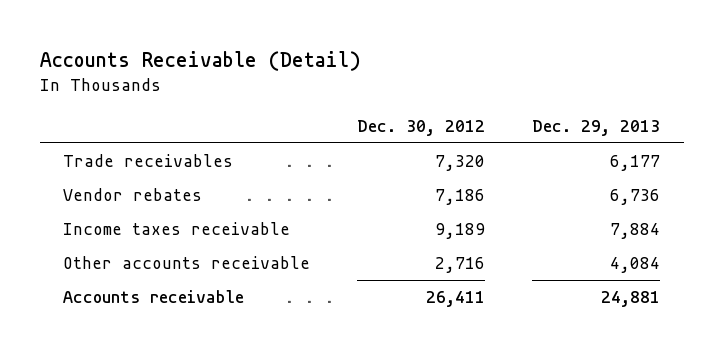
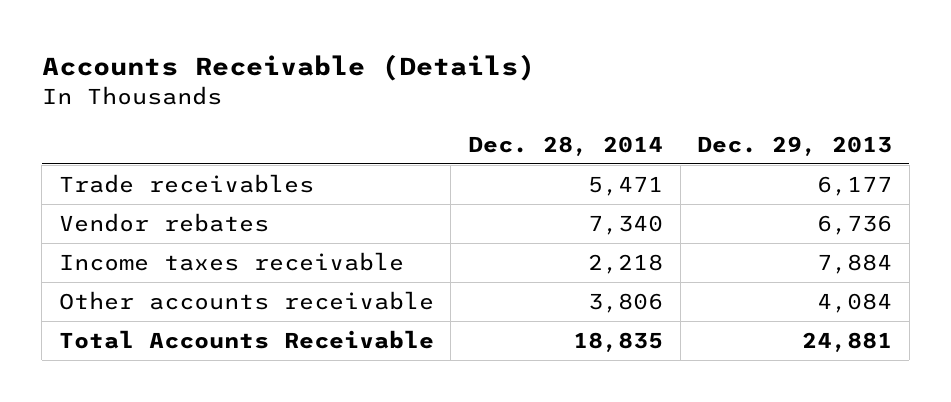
[39,50,361,71] Accounts Receivable (Detail) -> [41,53,535,81] Accounts Receivable (Details)
[357,119,486,136] Dec. 30, 2012 -> none
none -> [468,135,664,156] Dec. 28, 2014
[63,290,245,304] Accounts receivable -> [58,329,434,349] Total Accounts Receivable

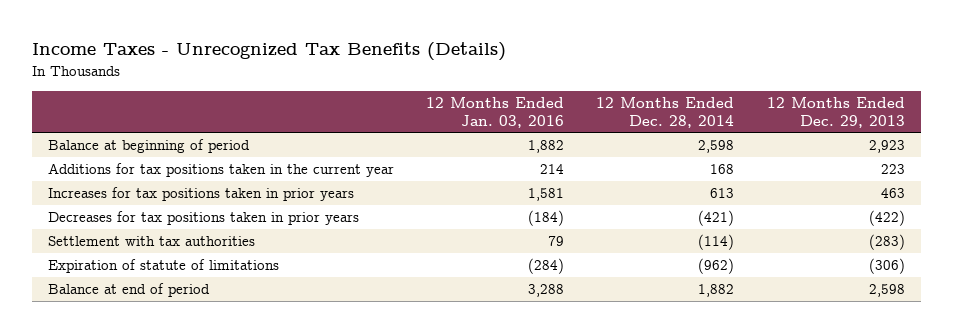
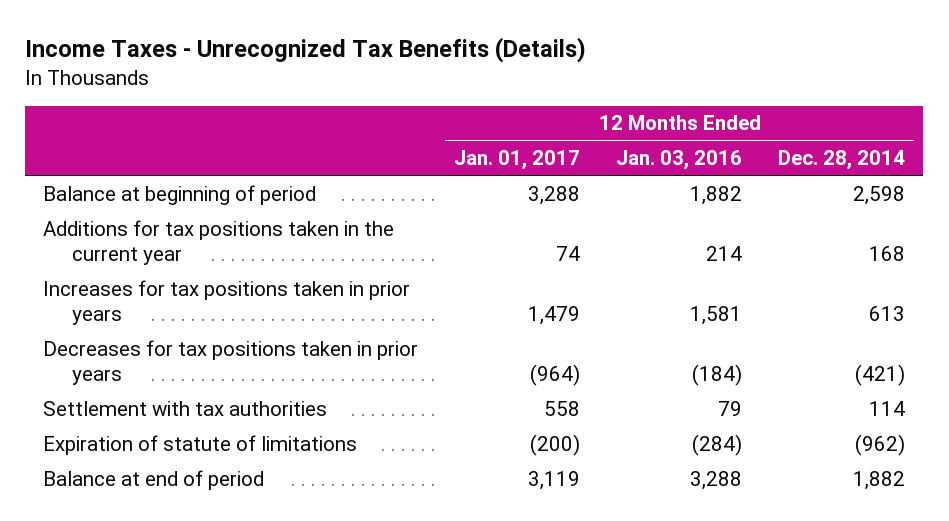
[766,96,905,128] 12 Months Ended Dec. 29, 2013 -> none
none -> [454,150,581,171] Jan. 01, 2017
[698,233,735,250] (114) -> [869,400,906,416] 114

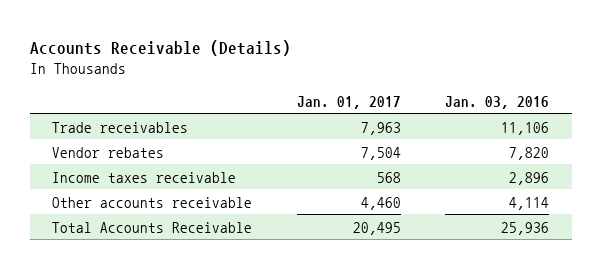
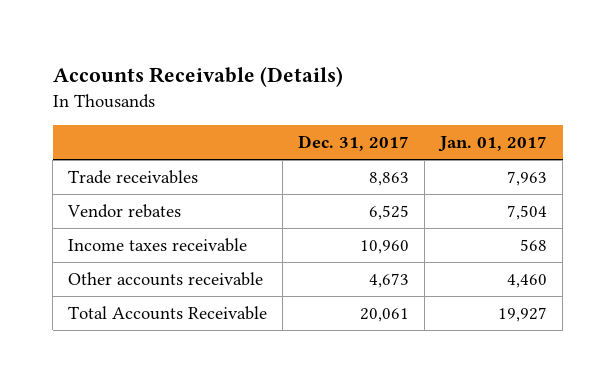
[445,95,550,109] Jan. 03, 2016 -> none
none -> [298,135,410,152] Dec. 31, 2017
[352,221,401,235] 20,495 -> [498,306,548,322] 19,927

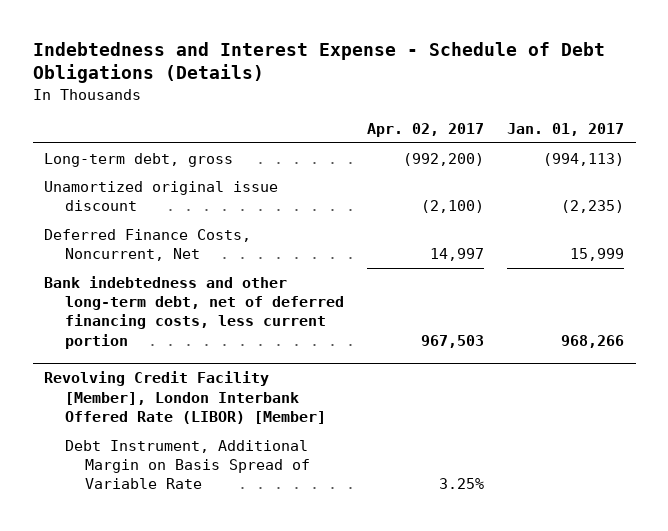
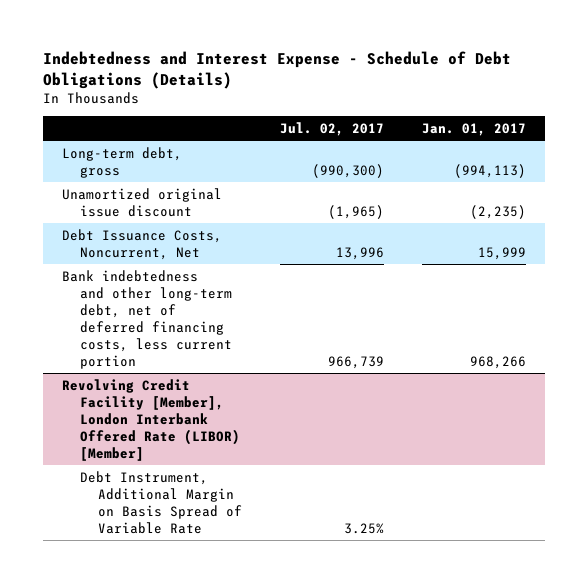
[366,123,484,138] Apr. 02, 2017 -> none
none -> [279,121,384,136] Jul. 02, 2017
[44,228,252,261] Deferred Finance Costs, Noncurrent, Net -> [62,228,223,260] Debt Issuance Costs, Noncurrent, Net

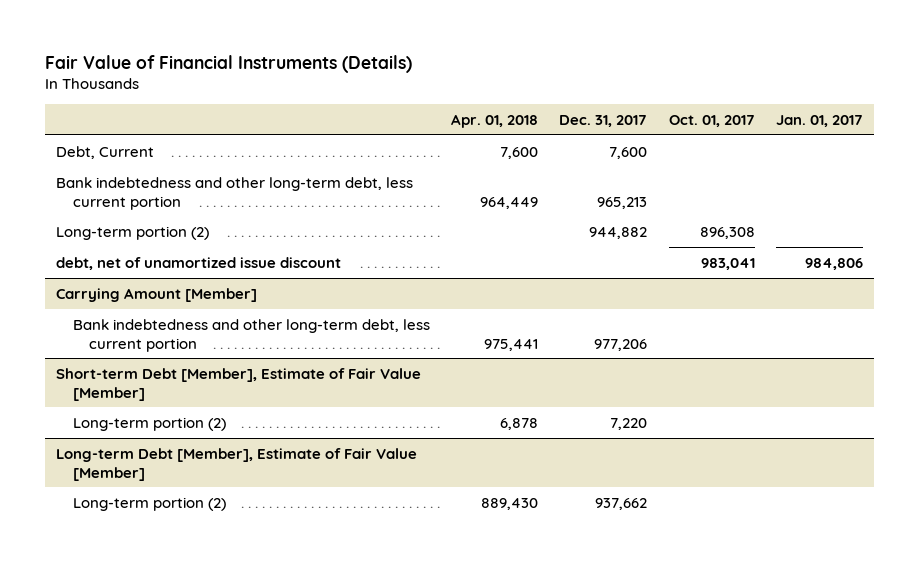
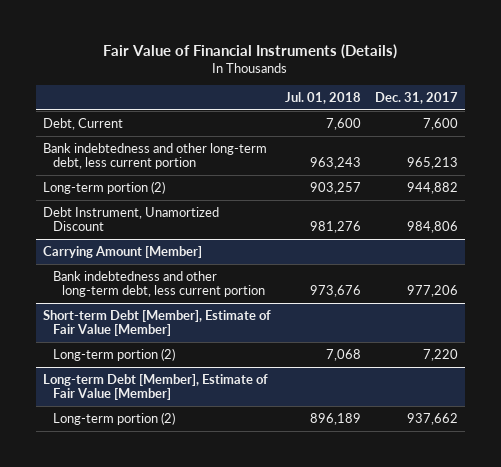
[451,113,539,128] Apr. 01, 2018 -> none
[668,114,755,127] Oct. 01, 2017 -> none
[776,114,864,127] Jan. 01, 2017 -> none
none -> [284,92,361,105] Jul. 01, 2018
[55,256,341,270] debt, net of unamortized issue discount -> none
none -> [43,206,220,232] Debt Instrument, Unamortized Discount

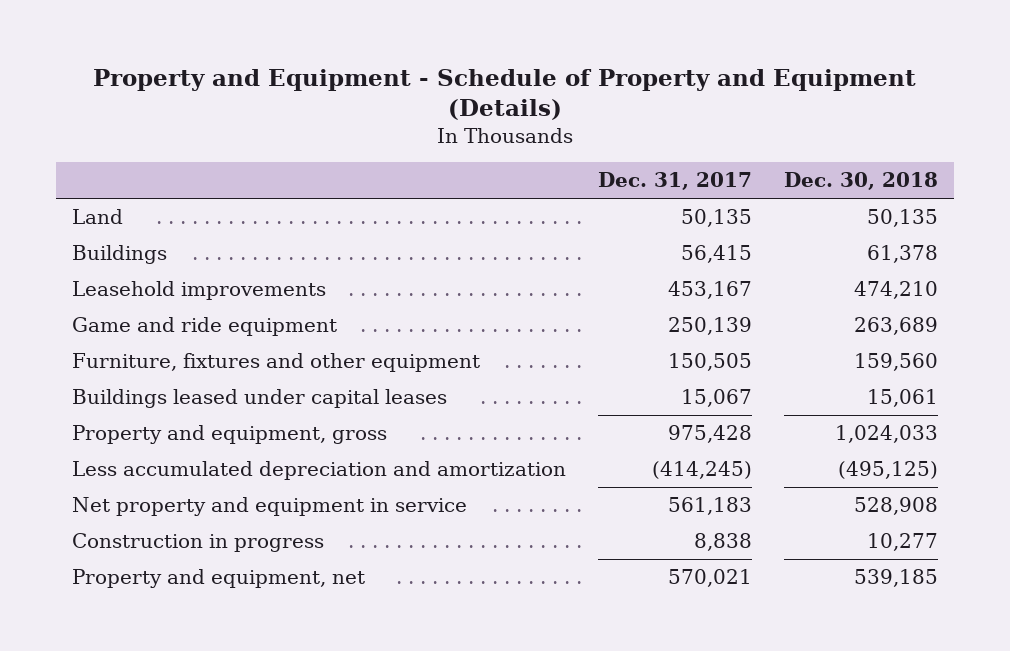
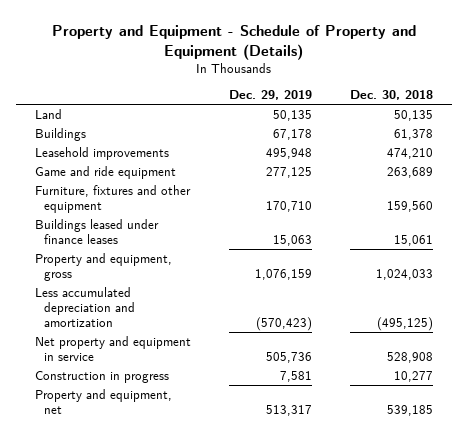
[597,172,752,191] Dec. 31, 2017 -> none
none -> [229,90,313,101] Dec. 29, 2019
[72,389,448,409] Buildings leased under capital leases -> [35,218,160,245] Buildings leased under finance leases

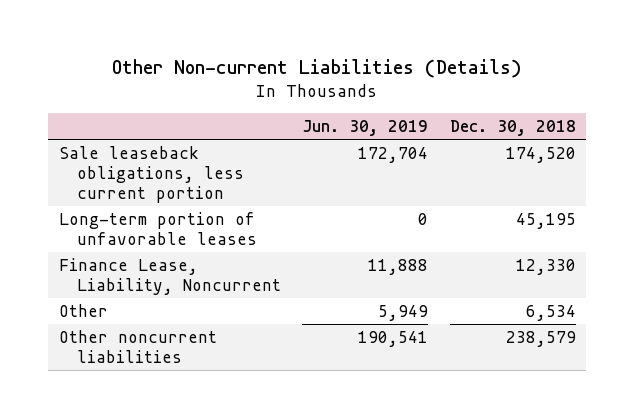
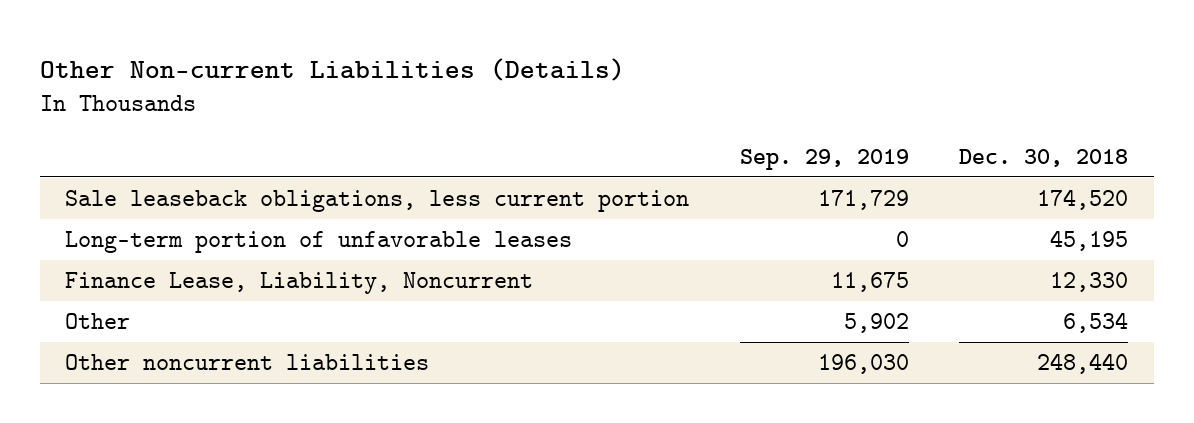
[302,120,429,137] Jun. 30, 2019 -> none
none -> [739,148,909,170] Sep. 29, 2019
[505,330,576,347] 238,579 -> [1037,352,1129,374] 248,440

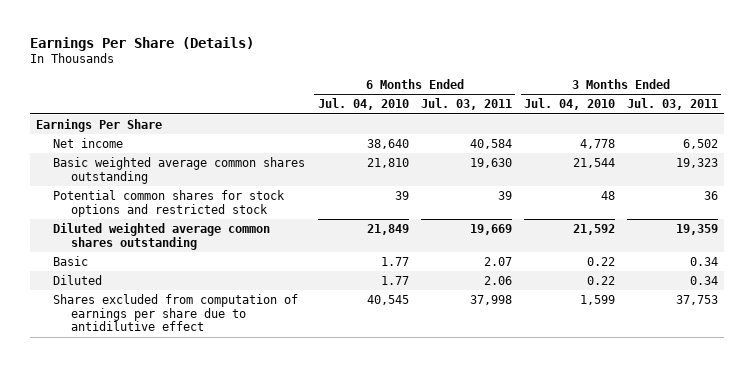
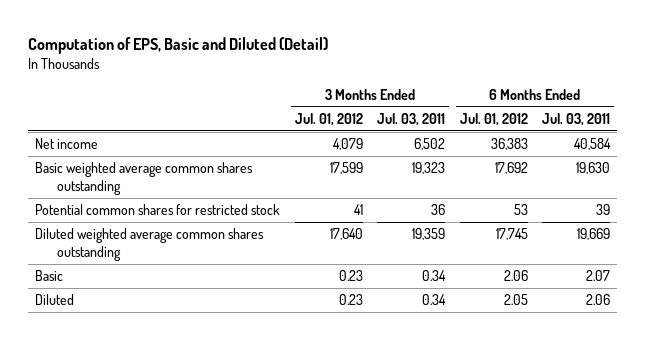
[29,36,254,51] Earnings Per Share (Details) -> [28,36,329,54] Computation of EPS, Basic and Diluted (Detail)
[317,98,409,111] Jul. 04, 2010 -> none
[524,98,616,111] Jul. 04, 2010 -> none
none -> [294,113,363,127] Jul. 01, 2012
none -> [459,113,528,127] Jul. 01, 2012
[35,118,162,132] Earnings Per Share -> none
[53,189,286,217] Potential common shares for stock options and restricted stock -> [35,204,281,216] Potential common shares for restricted stock
[53,293,299,332] Shares excluded from computation of earnings per share due to antidilutive effect -> none

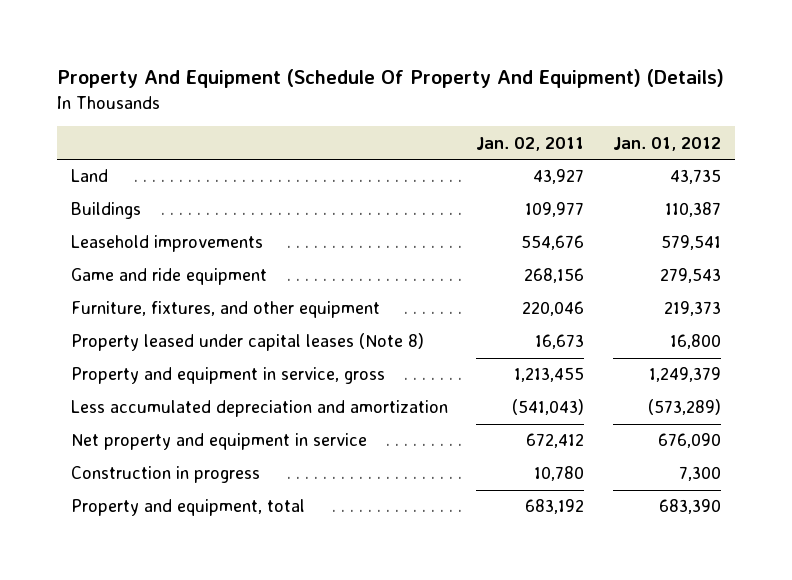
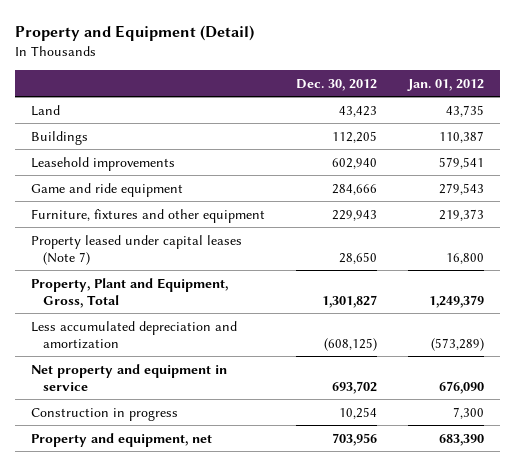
[56,69,724,89] Property And Equipment (Schedule Of Property And Equipment) (Details) -> [15,25,255,42] Property and Equipment (Detail)
[476,136,585,151] Jan. 02, 2011 -> none
none -> [296,78,378,91] Dec. 30, 2012
[70,301,380,319] Furniture, fixtures, and other equipment -> [30,208,265,223] Furniture, fixtures and other equipment
[70,333,424,352] Property leased under capital leases (Note 8) -> [30,234,242,265] Property leased under capital leases (Note 7)
[70,367,385,385] Property and equipment in service, gross -> [30,277,228,308] Property, Plant and Equipment, Gross, Total
[70,499,305,517] Property and equipment, total -> [30,432,212,447] Property and equipment, net

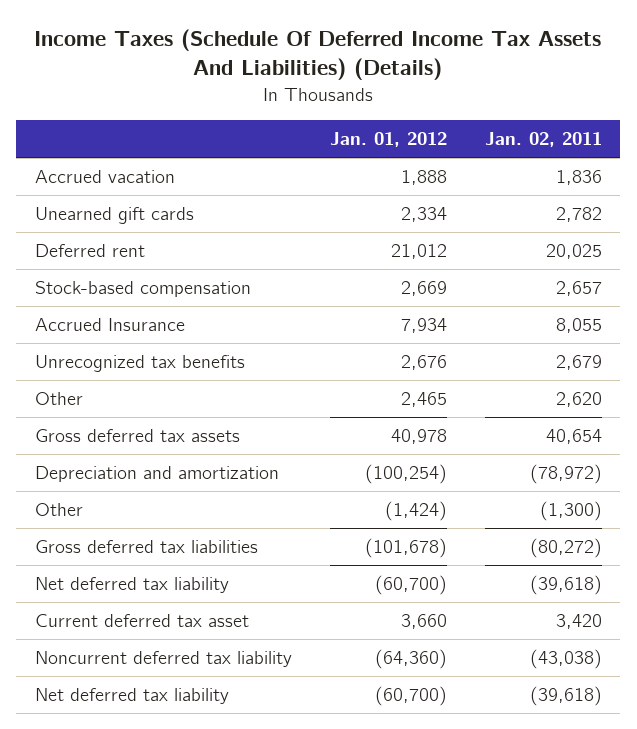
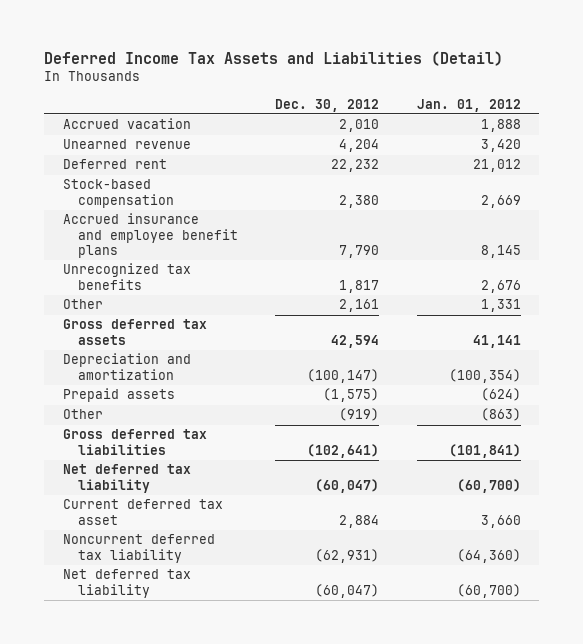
[34,28,602,81] Income Taxes (Schedule Of Deferred Income Tax Assets And Liabilities) (Details) -> [43,50,503,66] Deferred Income Tax Assets and Liabilities (Detail)
[484,132,602,148] Jan. 02, 2011 -> none
none -> [275,98,380,112] Dec. 30, 2012
[34,207,194,225] Unearned gift cards -> none
none -> [62,139,191,150] Unearned revenue
[34,318,185,332] Accrued Insurance -> [62,213,238,259] Accrued insurance and employee benefit plans
[400,318,447,334] 7,934 -> [480,245,521,259] 8,145
[400,392,447,408] 2,465 -> [480,299,521,313] 1,331
[390,429,447,445] 40,978 -> [472,334,521,348] 41,141
[364,464,447,485] (100,254) -> [448,368,521,383] (100,354)
none -> [62,388,175,403] Prepaid assets
[384,501,447,522] (1,424) -> [480,408,521,422] (863)
[364,538,447,559] (101,678) -> [448,443,521,458] (101,841)

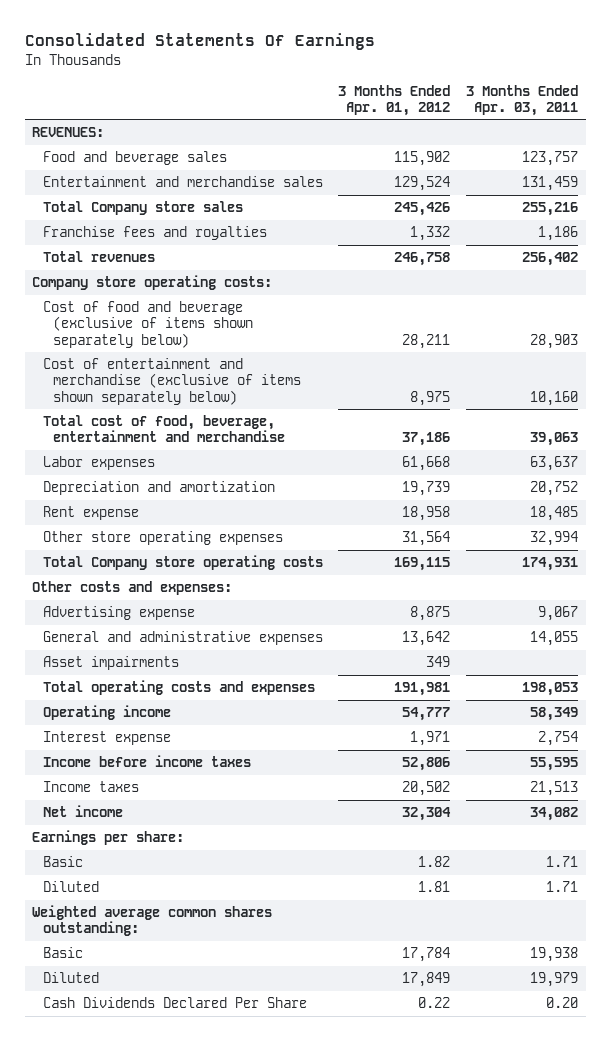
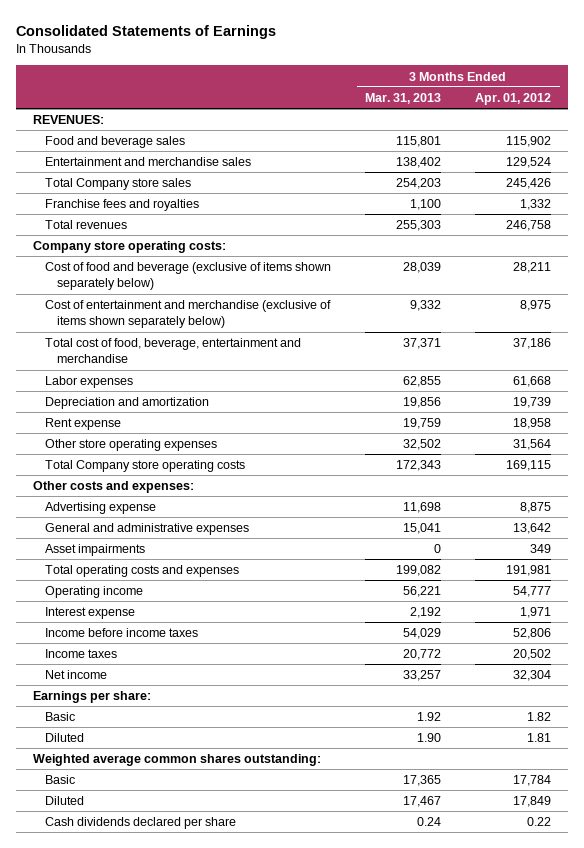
[24,33,375,51] Consolidated Statements Of Earnings -> [16,24,277,39] Consolidated Statements of Earnings
[465,84,578,116] 3 Months Ended Apr. 03, 2011 -> none
none -> [365,92,442,104] Mar. 31, 2013
[42,997,307,1009] Cash Dividends Declared Per Share -> [44,817,236,830] Cash dividends declared per share

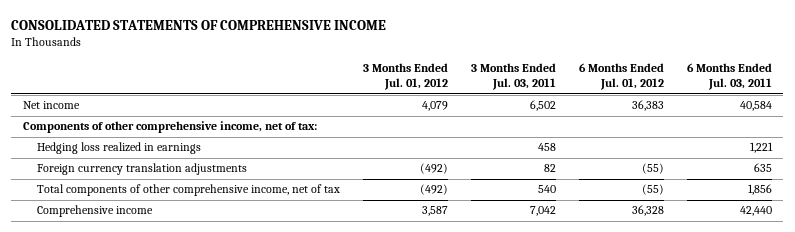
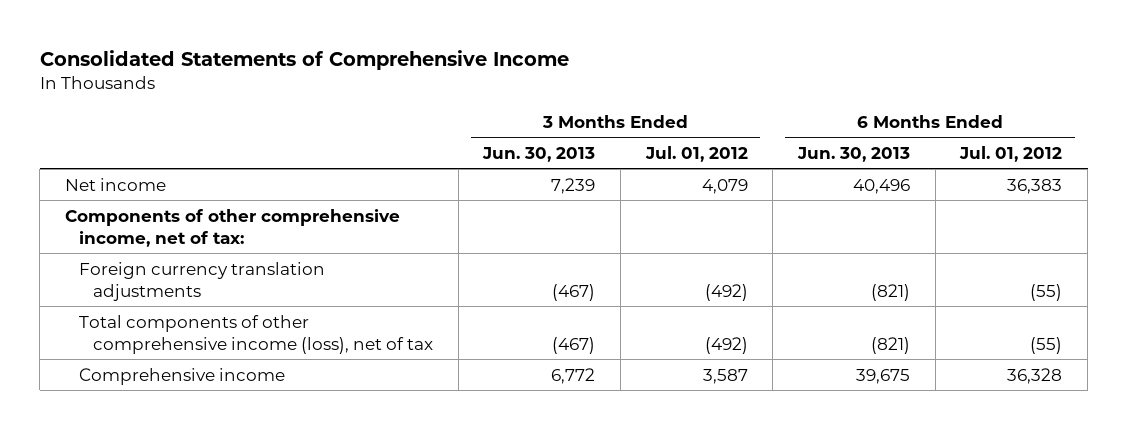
[11,19,387,30] CONSOLIDATED STATEMENTS OF COMPREHENSIVE INCOME -> [39,50,569,71] Consolidated Statements of Comprehensive Income
[471,63,557,91] 3 Months Ended Jul. 03, 2011 -> none
[686,63,772,91] 6 Months Ended Jul. 03, 2011 -> none
none -> [482,146,596,162] Jun. 30, 2013
none -> [797,146,911,162] Jun. 30, 2013
[37,142,202,155] Hedging loss realized in earnings -> none
[37,184,341,197] Total components of other comprehensive income, net of tax -> [79,314,434,354] Total components of other comprehensive income (loss), net of tax

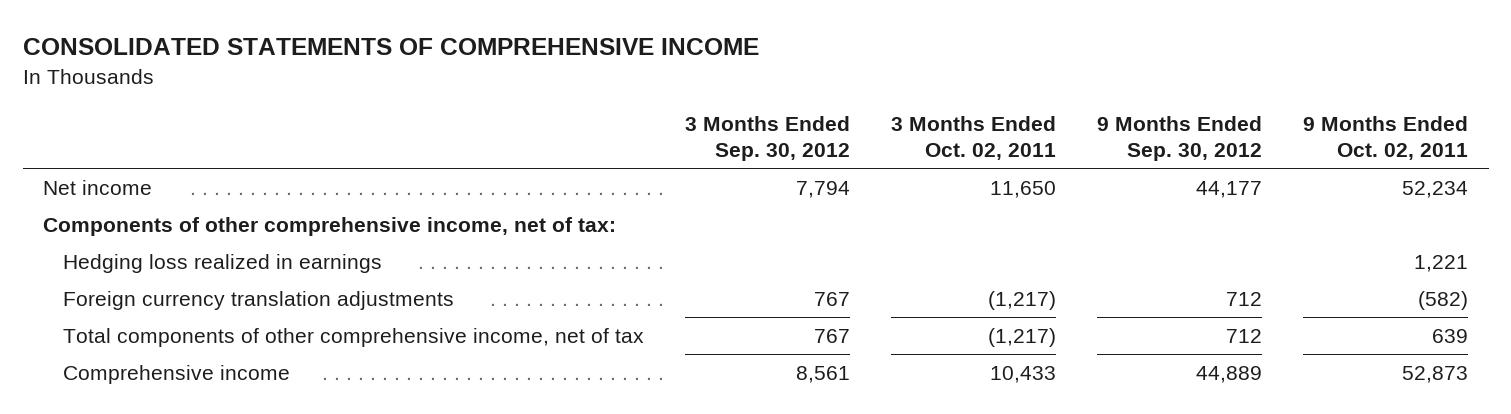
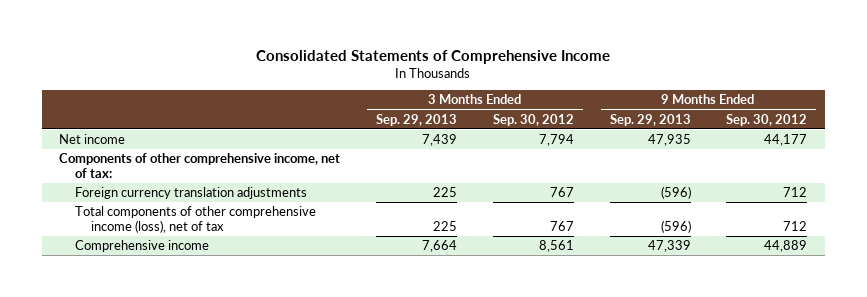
[22,38,759,56] CONSOLIDATED STATEMENTS OF COMPREHENSIVE INCOME -> [256,49,611,64] Consolidated Statements of Comprehensive Income
[890,115,1056,161] 3 Months Ended Oct. 02, 2011 -> none
[1302,115,1468,161] 9 Months Ended Oct. 02, 2011 -> none
none -> [376,113,458,126] Sep. 29, 2013
none -> [609,113,691,126] Sep. 29, 2013
[62,253,382,273] Hedging loss realized in earnings -> none
[62,327,644,347] Total components of other comprehensive income, net of tax -> [75,206,317,234] Total components of other comprehensive income (loss), net of tax

